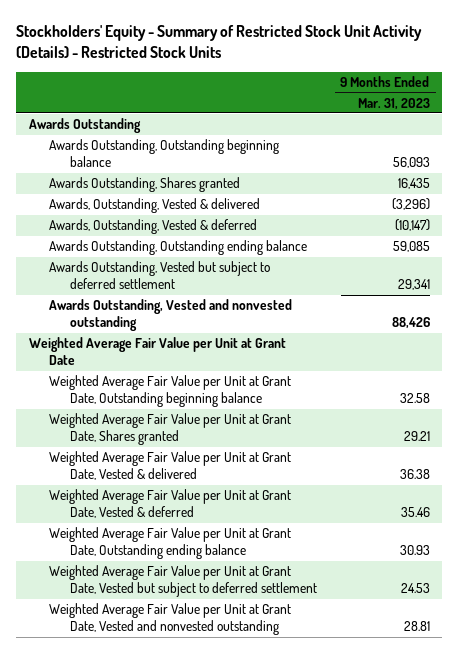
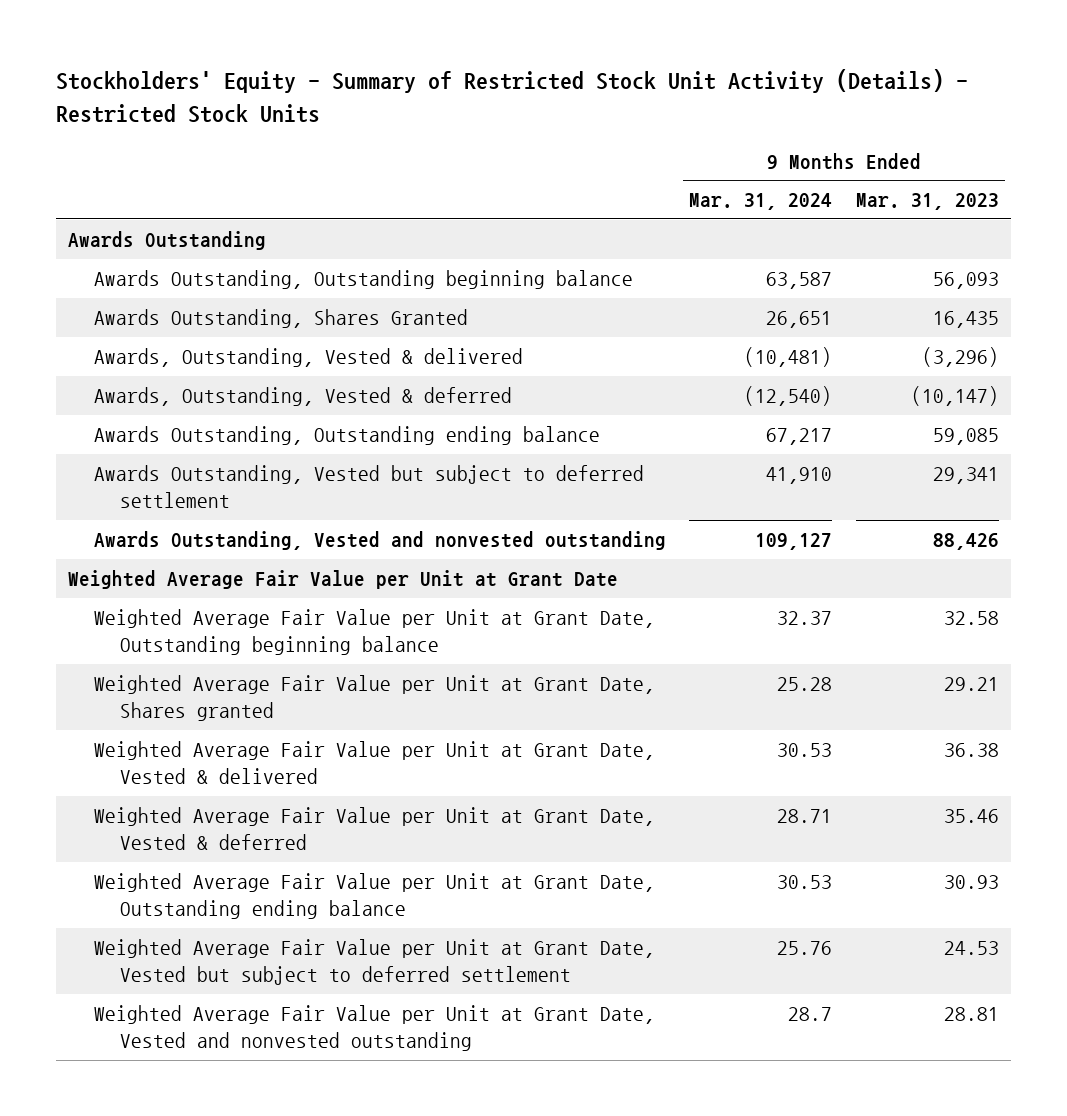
none -> [689,193,833,211] Mar. 31, 2024
[49,177,241,193] Awards Outstanding, Shares granted -> [93,308,468,328] Awards Outstanding, Shares Granted

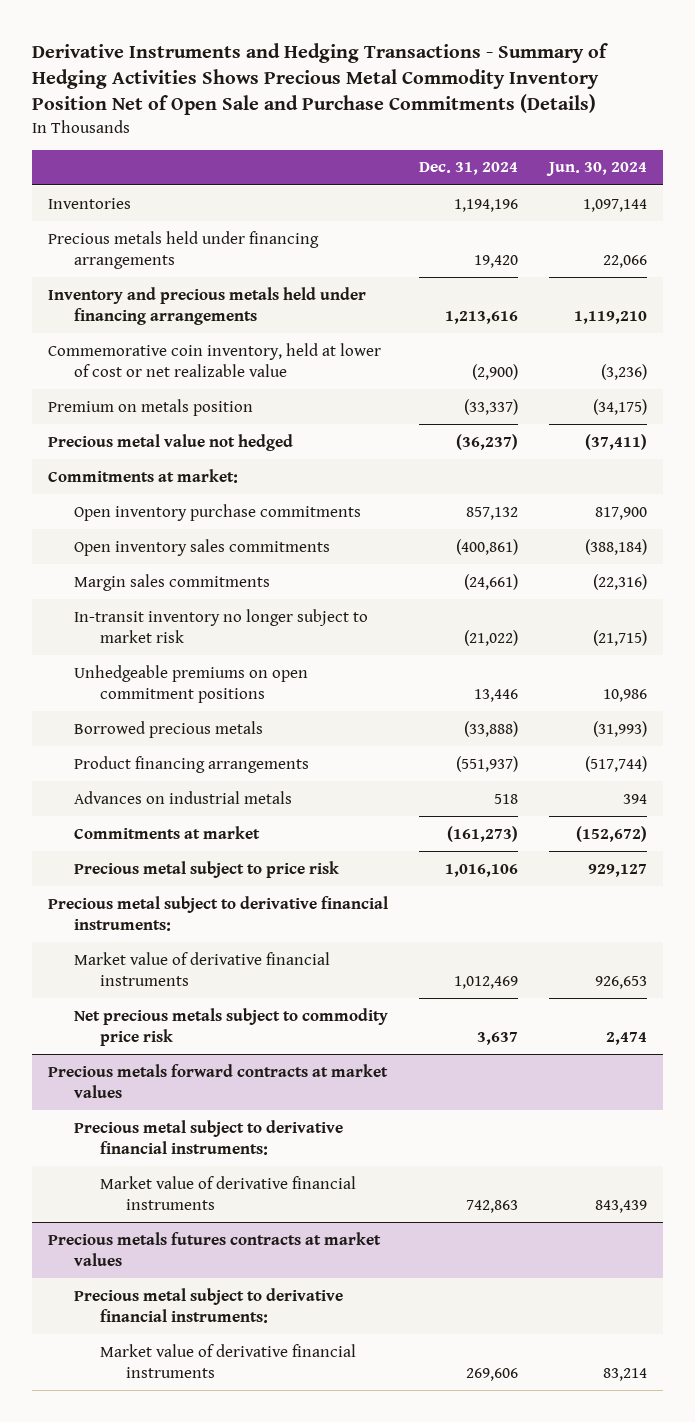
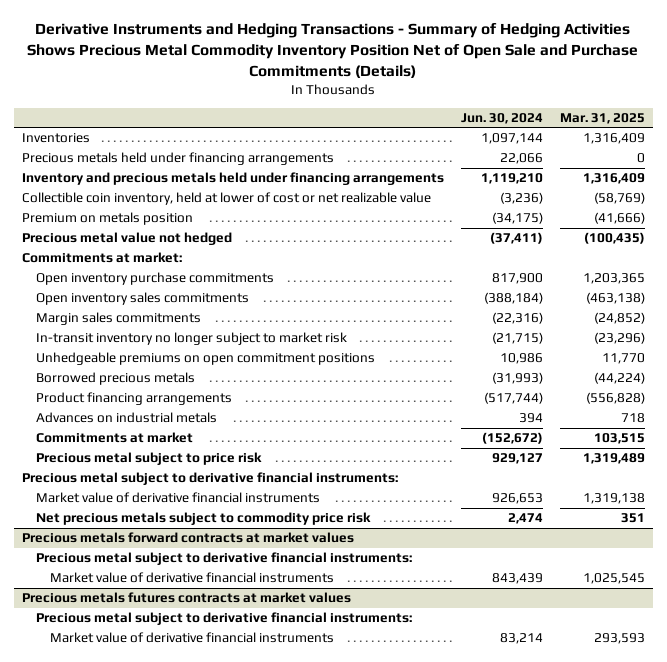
[419,162,519,176] Dec. 31, 2024 -> none
none -> [559,112,645,124] Mar. 31, 2025
[47,342,381,377] Commemorative coin inventory, held at lower of cost or net realizable value -> [21,192,431,206] Collectible coin inventory, held at lower of cost or net realizable value

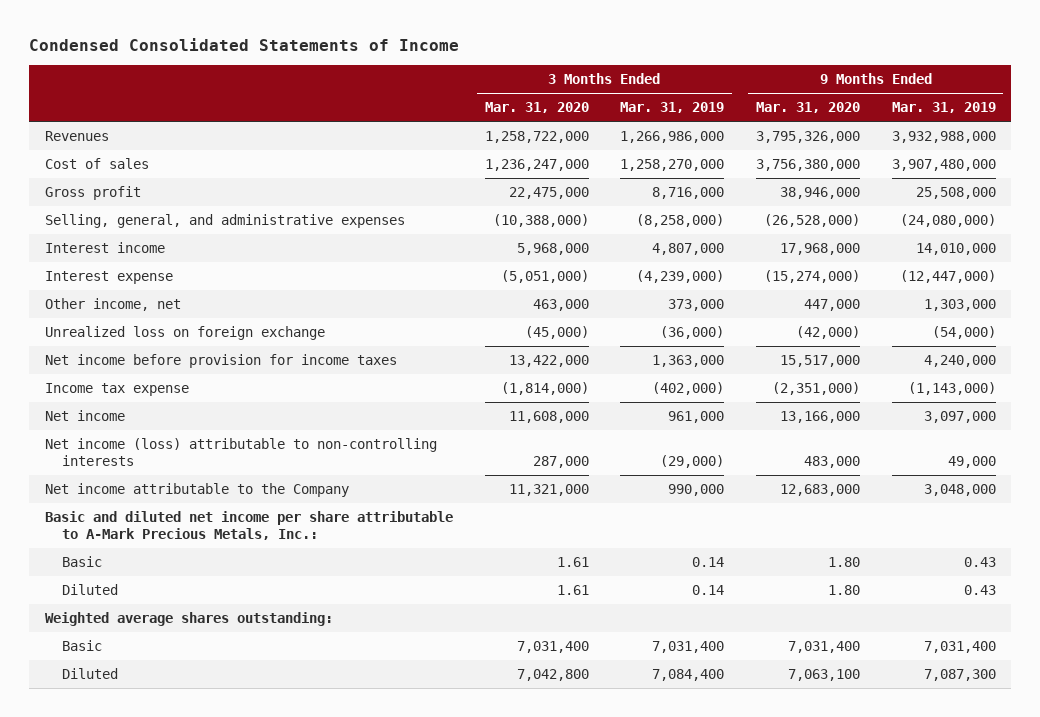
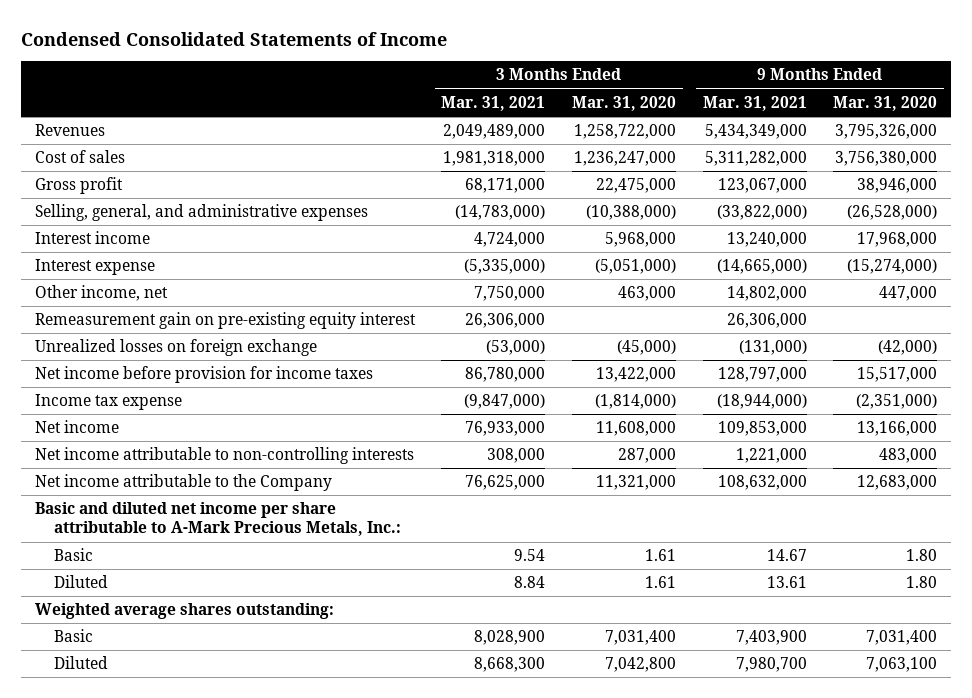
[620,102,725,114] Mar. 31, 2019 -> none
[891,102,996,114] Mar. 31, 2019 -> none
none -> [441,95,546,111] Mar. 31, 2021
none -> [702,95,807,111] Mar. 31, 2021
none -> [34,312,416,330] Remeasurement gain on pre-existing equity interest
[44,326,325,341] Unrealized loss on foreign exchange -> [34,339,317,357] Unrealized losses on foreign exchange
[44,438,437,467] Net income (loss) attributable to non-controlling interests -> [34,447,414,465] Net income attributable to non-controlling interests

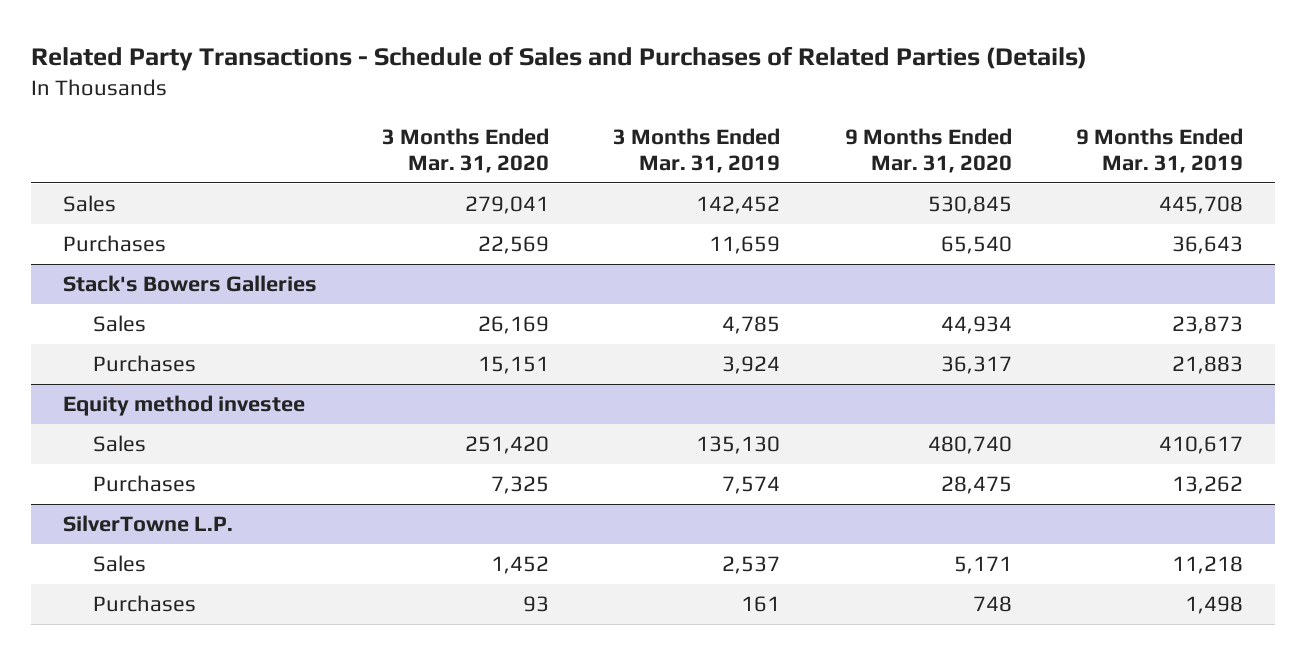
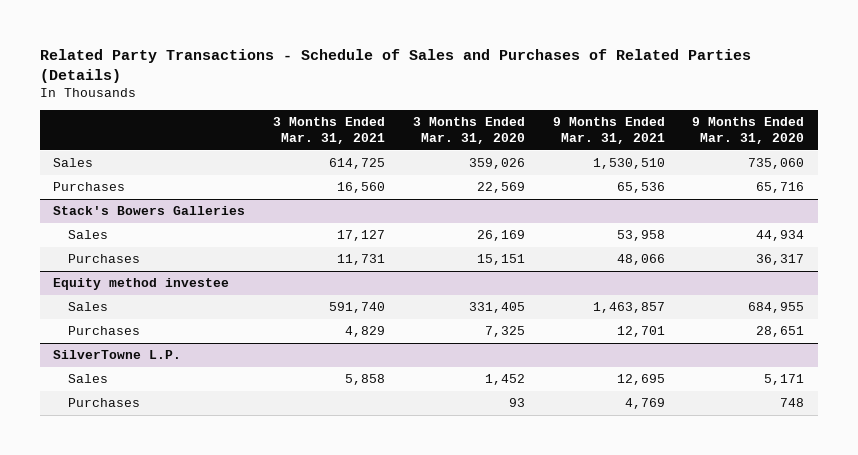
[613,128,781,173] 3 Months Ended Mar. 31, 2019 -> none
[1076,128,1244,173] 9 Months Ended Mar. 31, 2019 -> none
none -> [273,117,386,144] 3 Months Ended Mar. 31, 2021
none -> [552,117,665,144] 9 Months Ended Mar. 31, 2021
[464,195,549,214] 279,041 -> [468,158,525,170] 359,026
[927,195,1012,214] 530,845 -> [748,158,805,170] 735,060
[940,235,1012,254] 65,540 -> [756,182,805,194] 65,716
[464,435,549,454] 251,420 -> [468,302,525,314] 331,405
[927,435,1012,454] 480,740 -> [748,302,805,314] 684,955
[940,475,1012,494] 28,475 -> [756,326,805,338] 28,651

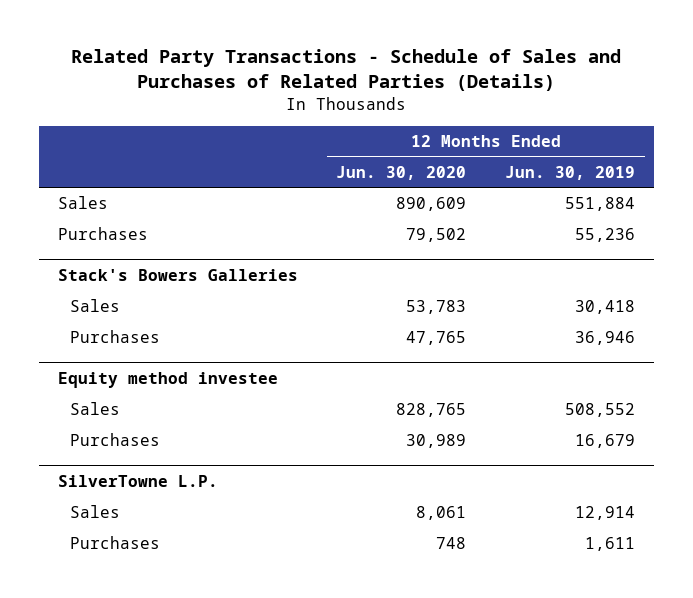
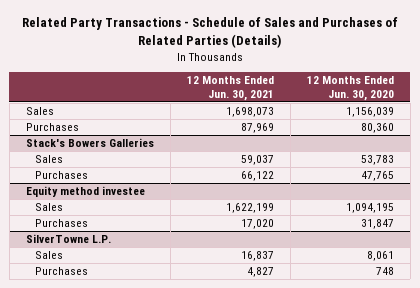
[504,165,635,180] Jun. 30, 2019 -> none
none -> [186,76,274,101] 12 Months Ended Jun. 30, 2021
[396,197,467,212] 890,609 -> [345,107,394,118] 1,156,039
[406,228,467,243] 79,502 -> [360,123,394,134] 80,360
[396,403,467,418] 828,765 -> [345,203,394,214] 1,094,195
[406,434,467,449] 30,989 -> [360,219,394,230] 31,847

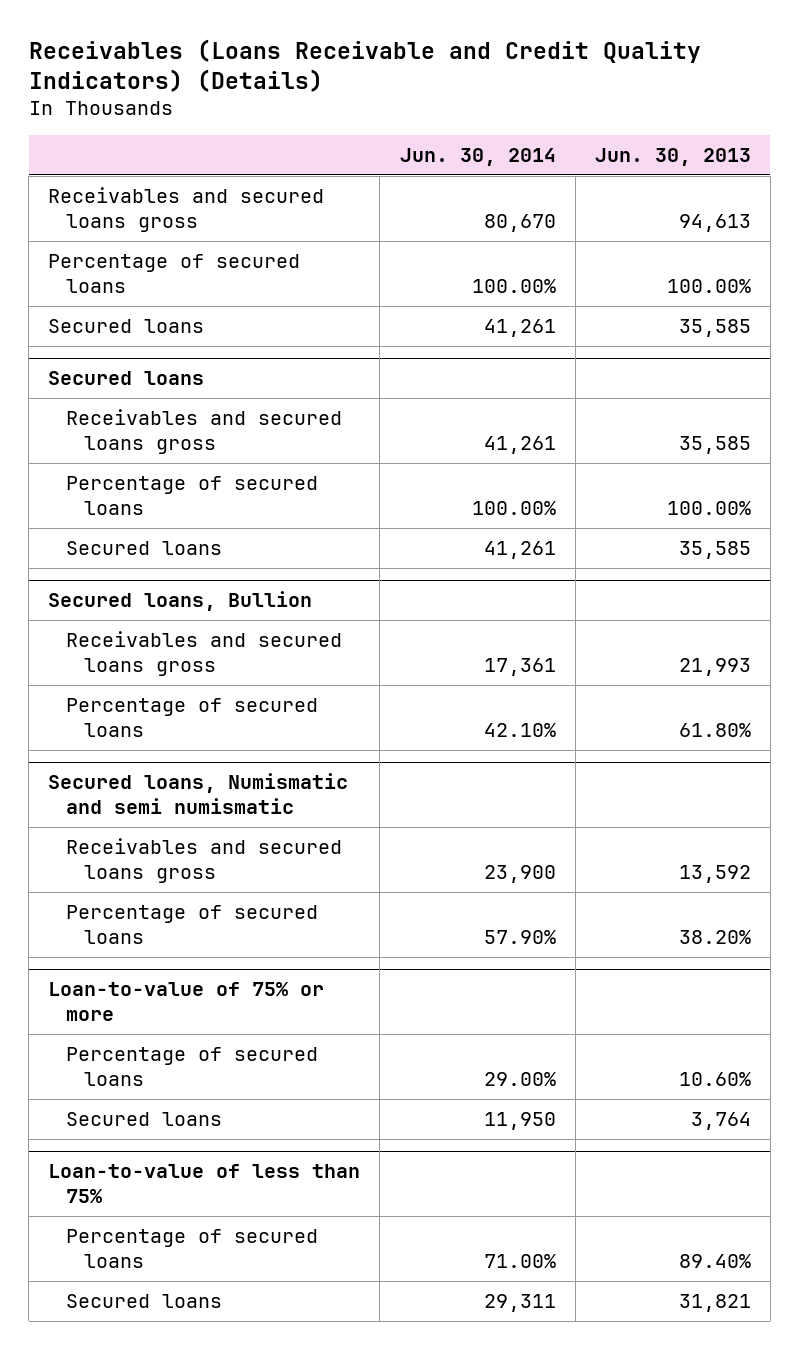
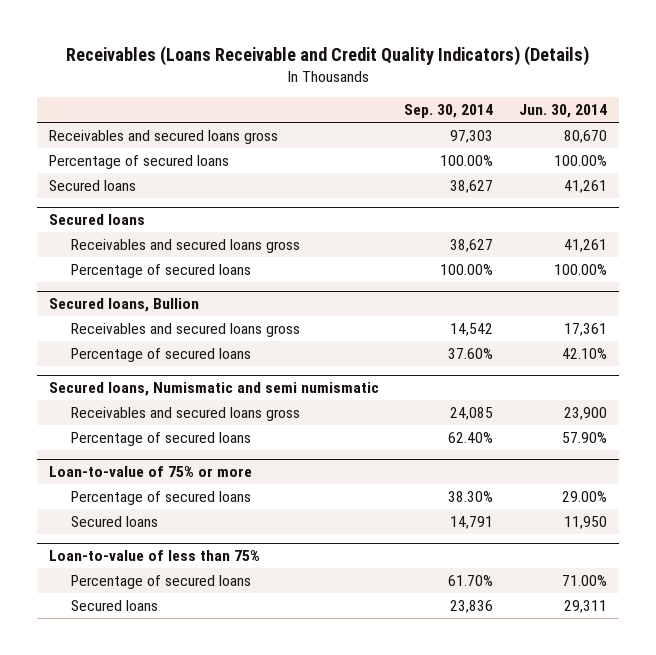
[594,147,751,166] Jun. 30, 2013 -> none
none -> [404,104,494,119] Sep. 30, 2014
[66,541,223,556] Secured loans -> none

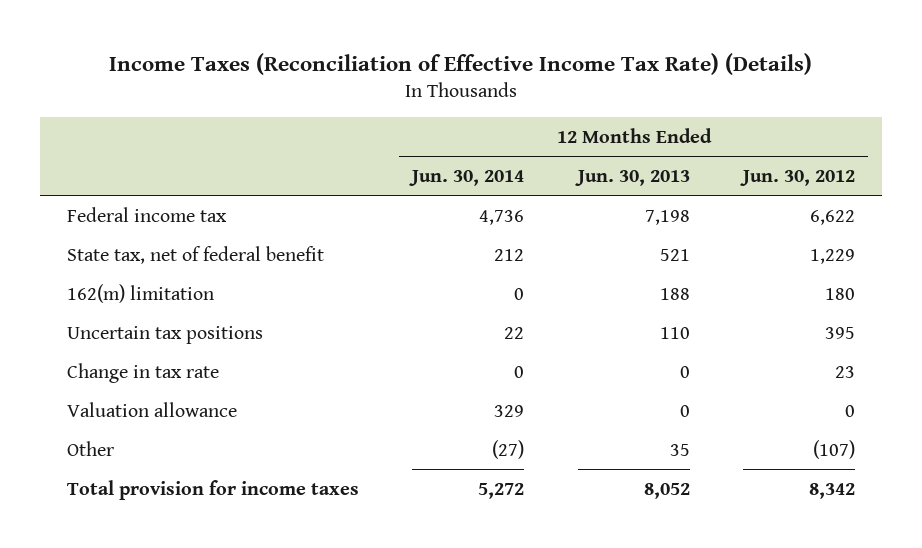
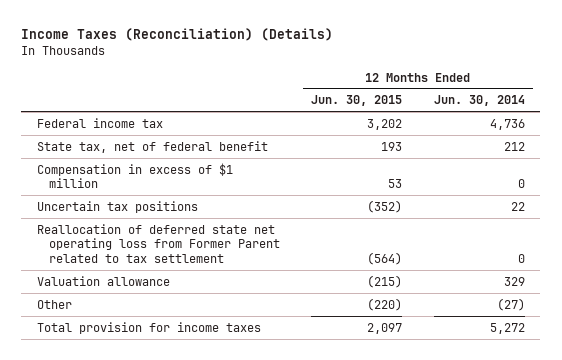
[109,52,813,75] Income Taxes (Reconciliation of Effective Income Tax Rate) (Details) -> [21,28,334,42] Income Taxes (Reconciliation) (Details)
[574,169,690,186] Jun. 30, 2013 -> none
[740,169,856,186] Jun. 30, 2012 -> none
none -> [311,95,403,107] Jun. 30, 2015
[66,283,214,303] 162(m) limitation -> [37,162,234,189] Compensation in excess of $1 million
[66,362,219,383] Change in tax rate -> none
none -> [37,223,280,263] Reallocation of deferred state net operating loss from Former Parent related to tax settlement

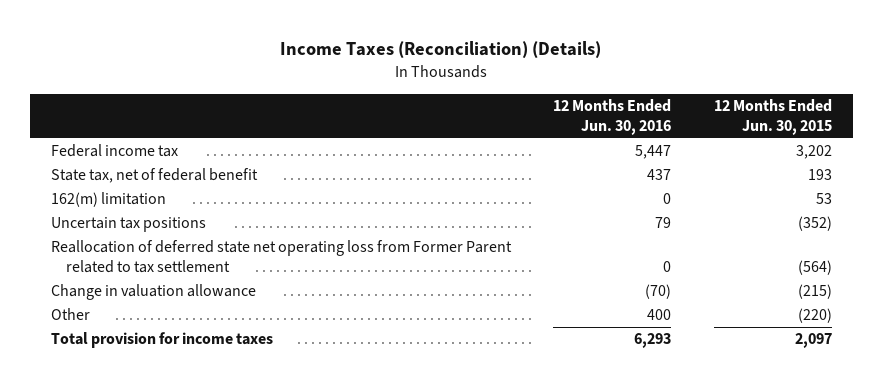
[433,95,525,107] Jun. 30, 2014 -> none
none -> [553,99,672,135] 12 Months Ended Jun. 30, 2016
[37,162,234,189] Compensation in excess of $1 million -> [51,192,167,208] 162(m) limitation
[37,275,171,286] Valuation allowance -> [51,284,257,301] Change in valuation allowance

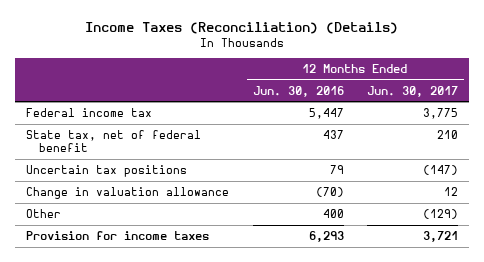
[713,99,832,135] 12 Months Ended Jun. 30, 2015 -> none
none -> [366,85,458,97] Jun. 30, 2017
[51,192,167,208] 162(m) limitation -> none
[51,240,513,274] Reallocation of deferred state net operating loss from Former Parent related to tax settlement -> none
[51,332,274,349] Total provision for income taxes -> [26,231,210,241] Provision for income taxes

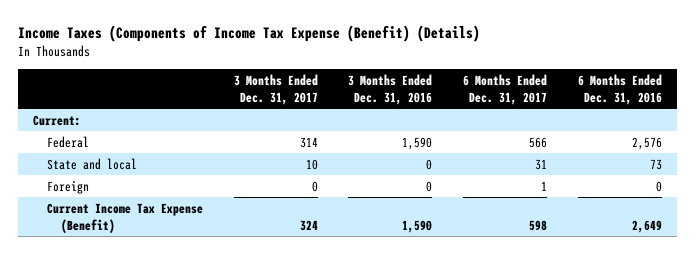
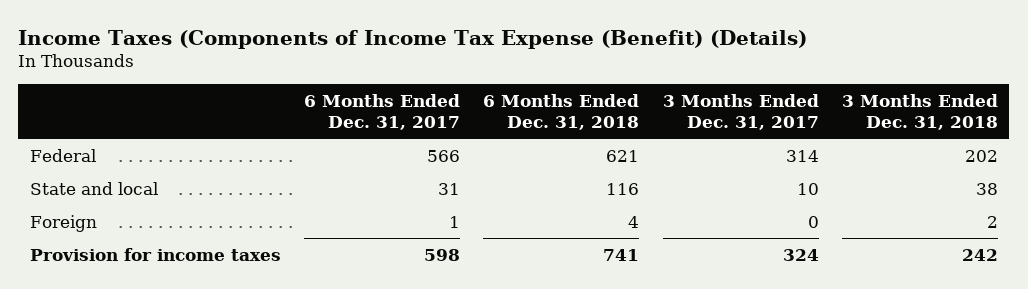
[348,73,433,105] 3 Months Ended Dec. 31, 2016 -> none
[577,73,662,105] 6 Months Ended Dec. 31, 2016 -> none
none -> [483,93,640,130] 6 Months Ended Dec. 31, 2018
none -> [841,93,998,130] 3 Months Ended Dec. 31, 2018
[33,114,82,126] Current: -> none
[47,202,204,233] Current Income Tax Expense (Benefit) -> [29,247,281,261] Provision for income taxes

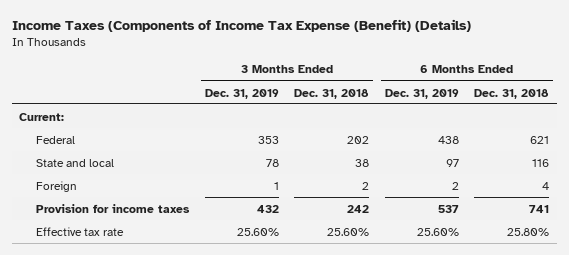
[304,93,461,130] 6 Months Ended Dec. 31, 2017 -> none
[662,93,819,130] 3 Months Ended Dec. 31, 2017 -> none
none -> [204,88,279,99] Dec. 31, 2019
none -> [384,88,459,99] Dec. 31, 2019
none -> [19,112,65,121] Current:
none -> [36,226,125,236] Effective tax rate

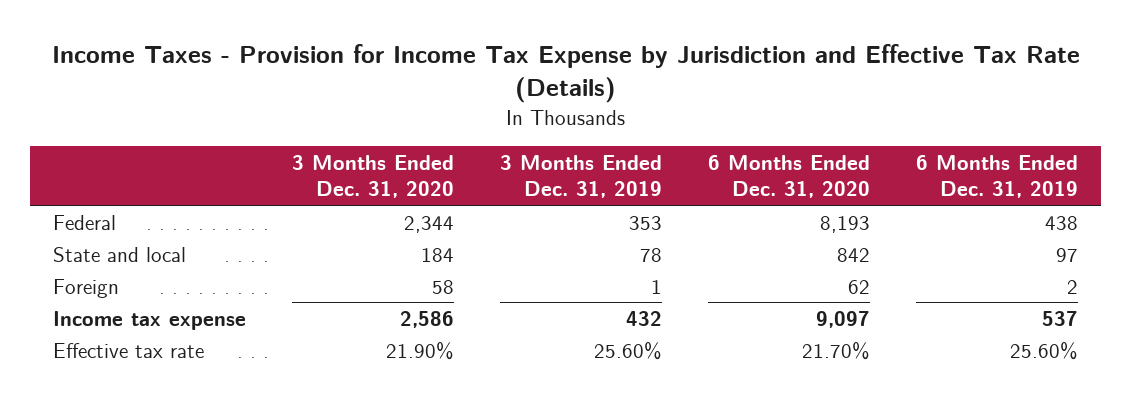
[11,19,471,33] Income Taxes (Components of Income Tax Expense (Benefit) (Details) -> [51,44,1080,104] Income Taxes - Provision for Income Tax Expense by Jurisdiction and Effective Tax Rate (Details)
[294,88,370,99] Dec. 31, 2018 -> none
[474,88,550,99] Dec. 31, 2018 -> none
none -> [292,154,455,199] 3 Months Ended Dec. 31, 2020
none -> [708,154,871,199] 6 Months Ended Dec. 31, 2020
[19,112,65,121] Current: -> none
[36,203,191,213] Provision for income taxes -> [53,310,247,330] Income tax expense

